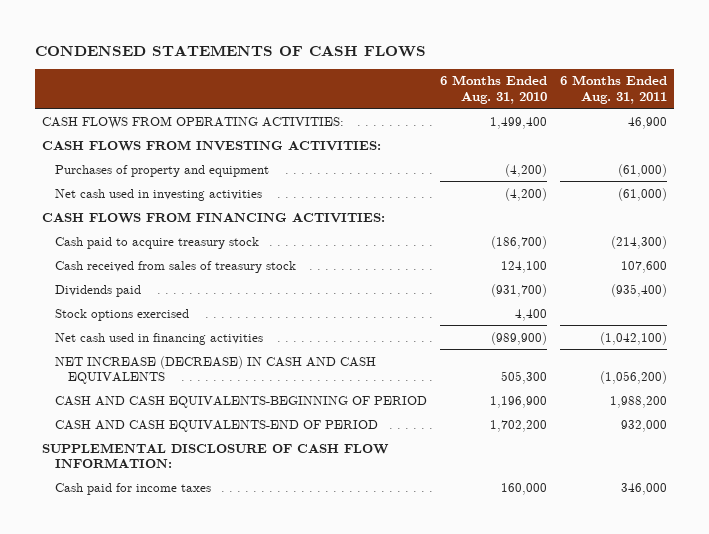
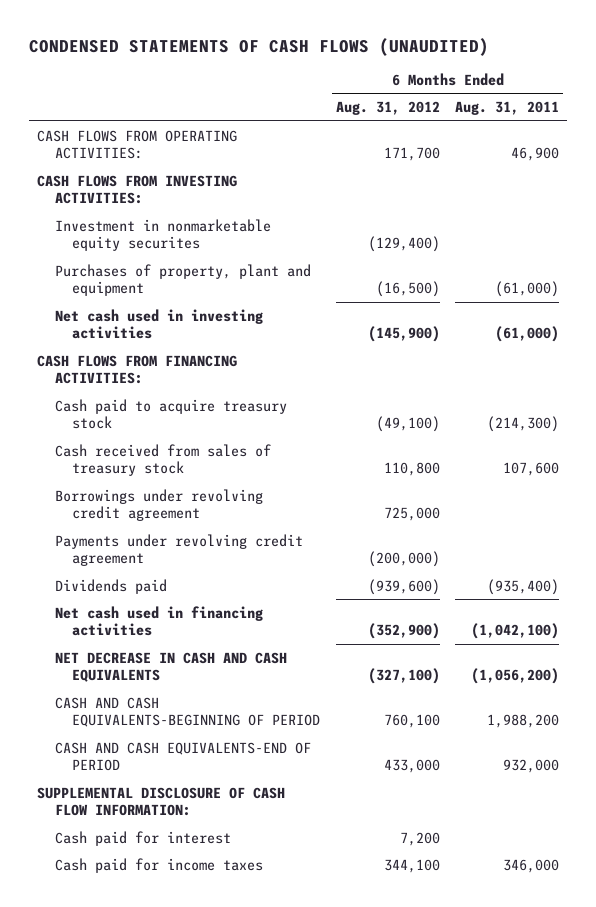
[35,44,427,57] CONDENSED STATEMENTS OF CASH FLOWS -> [29,37,490,56] CONDENSED STATEMENTS OF CASH FLOWS (UNAUDITED)
[439,75,547,104] 6 Months Ended Aug. 31, 2010 -> none
none -> [335,101,440,116] Aug. 31, 2012
none -> [54,218,271,252] Investment in nonmarketable equity securites
[54,164,269,177] Purchases of property and equipment -> [54,263,311,297] Purchases of property, plant and equipment
none -> [54,488,263,522] Borrowings under revolving credit agreement
none -> [54,533,303,567] Payments under revolving credit agreement
[54,308,189,321] Stock options exercised -> none
[54,355,376,384] NET INCREASE (DECREASE) IN CASH AND CASH EQUIVALENTS -> [54,651,287,683] NET DECREASE IN CASH AND CASH EQUIVALENTS
none -> [54,830,231,846] Cash paid for interest

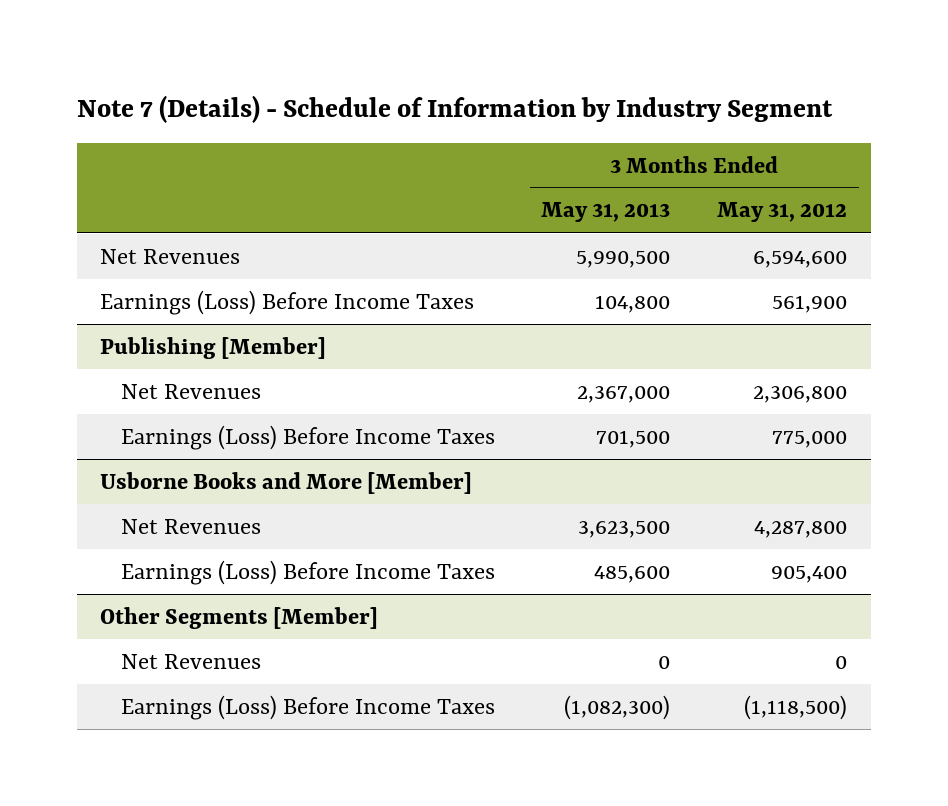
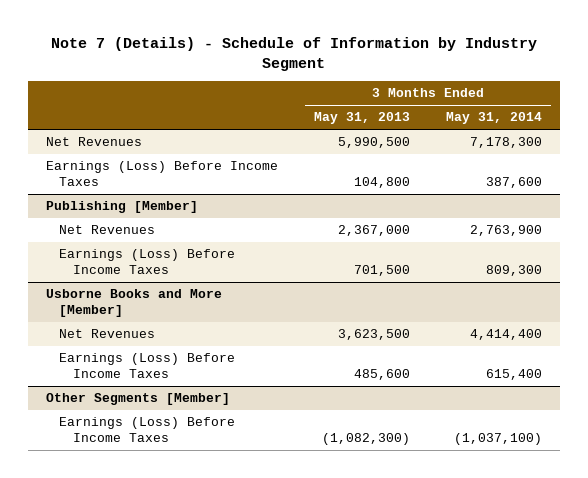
[717,202,848,223] May 31, 2012 -> none
none -> [446,112,543,125] May 31, 2014
[120,653,261,669] Net Revenues -> none

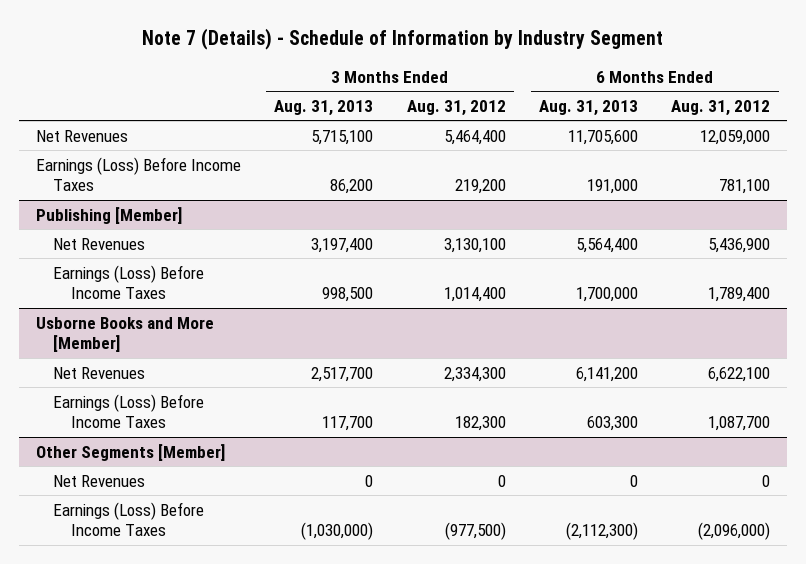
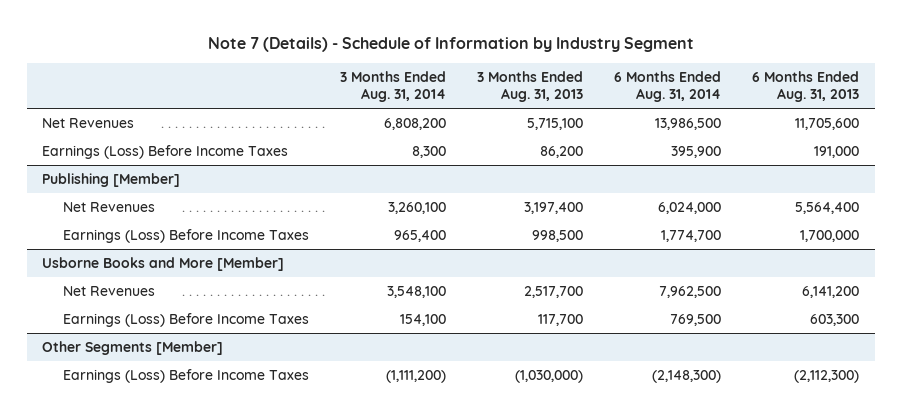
[406,99,506,116] Aug. 31, 2012 -> none
[671,99,771,116] Aug. 31, 2012 -> none
none -> [340,70,447,103] 3 Months Ended Aug. 31, 2014
none -> [614,70,722,103] 6 Months Ended Aug. 31, 2014
[53,474,146,487] Net Revenues -> none

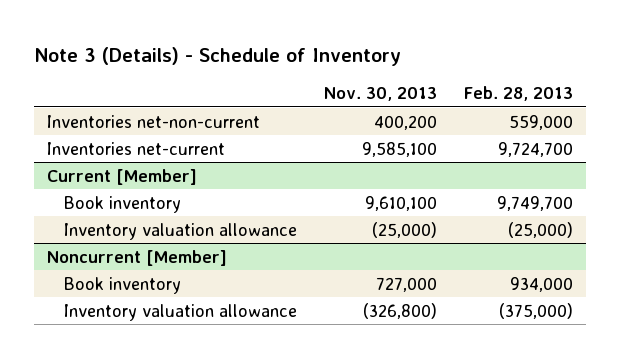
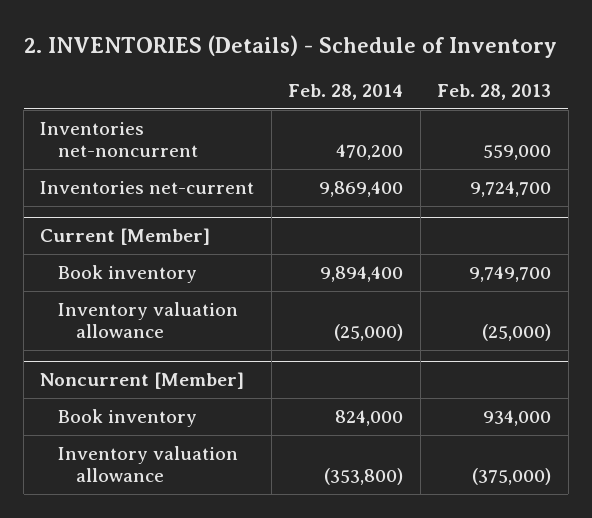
[33,46,401,66] Note 3 (Details) - Schedule of Inventory -> [23,35,557,59] 2. INVENTORIES (Details) - Schedule of Inventory
[323,87,437,102] Nov. 30, 2013 -> none
none -> [288,83,404,100] Feb. 28, 2014
[47,114,261,128] Inventories net-non-current -> [40,121,199,158] Inventories net-noncurrent

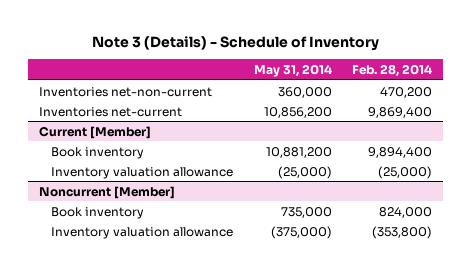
[23,35,557,59] 2. INVENTORIES (Details) - Schedule of Inventory -> [91,36,379,52] Note 3 (Details) - Schedule of Inventory
[437,83,552,100] Feb. 28, 2013 -> none
none -> [253,63,332,77] May 31, 2014
[40,121,199,158] Inventories net-noncurrent -> [38,86,212,97] Inventories net-non-current

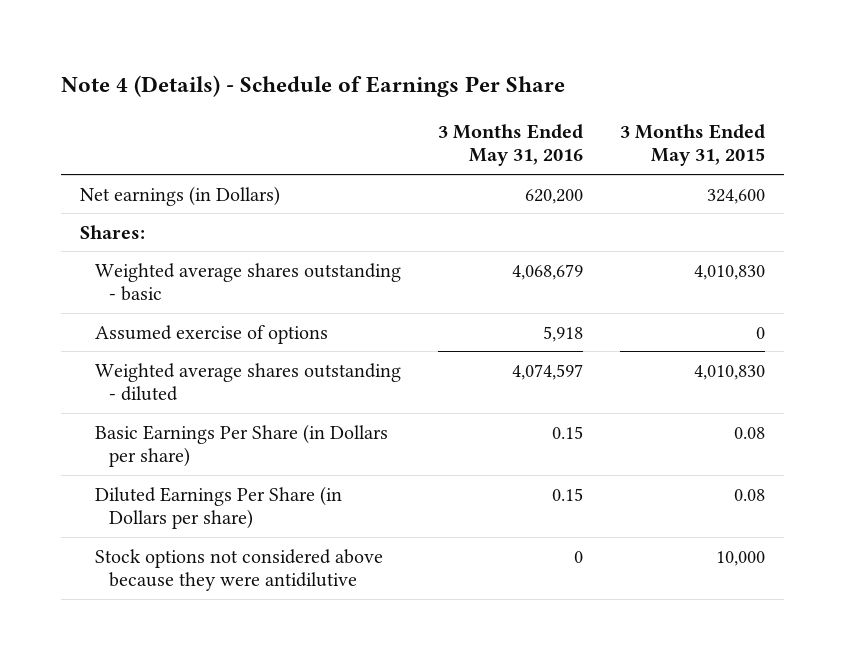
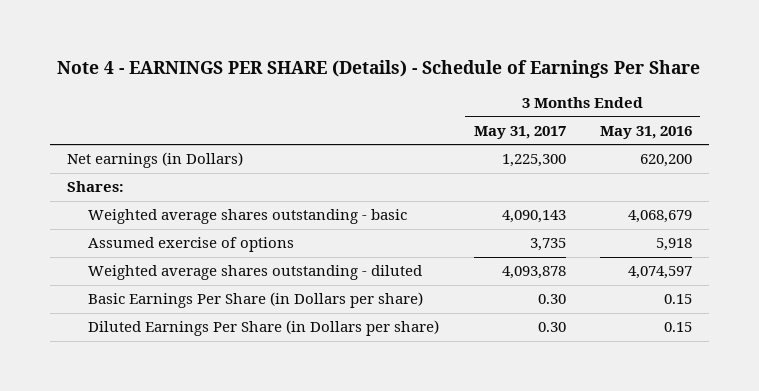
[61,75,566,98] Note 4 (Details) - Schedule of Earnings Per Share -> [57,59,701,78] Note 4 - EARNINGS PER SHARE (Details) - Schedule of Earnings Per Share
[620,123,766,167] 3 Months Ended May 31, 2015 -> none
none -> [473,125,566,139] May 31, 2017
[94,548,383,592] Stock options not considered above because they were antidilutive -> none

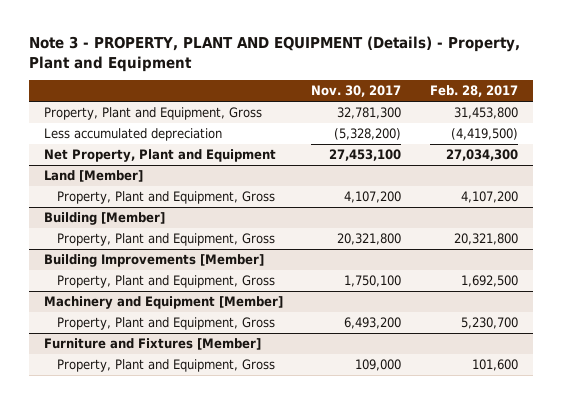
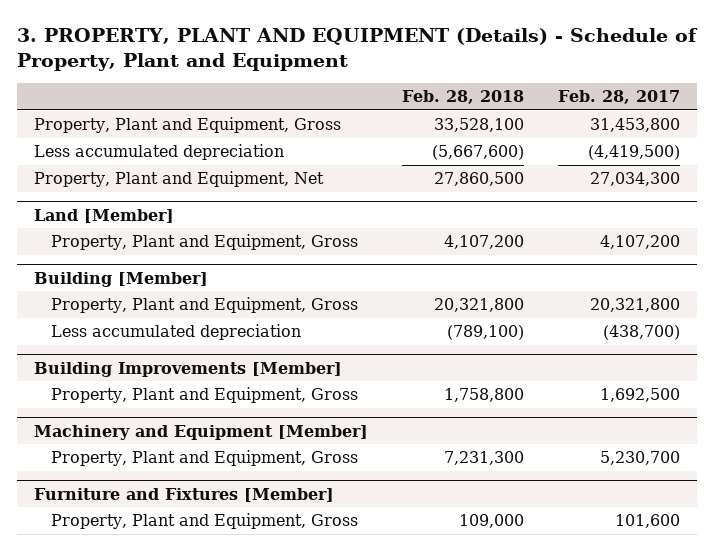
[29,36,521,72] Note 3 - PROPERTY, PLANT AND EQUIPMENT (Details) - Property, Plant and Equipment -> [16,28,698,72] 3. PROPERTY, PLANT AND EQUIPMENT (Details) - Schedule of Property, Plant and Equipment
[311,85,402,98] Nov. 30, 2017 -> none
none -> [401,90,524,105] Feb. 28, 2018
[43,149,276,163] Net Property, Plant and Equipment -> [33,171,324,188] Property, Plant and Equipment, Net
none -> [51,324,302,341] Less accumulated depreciation

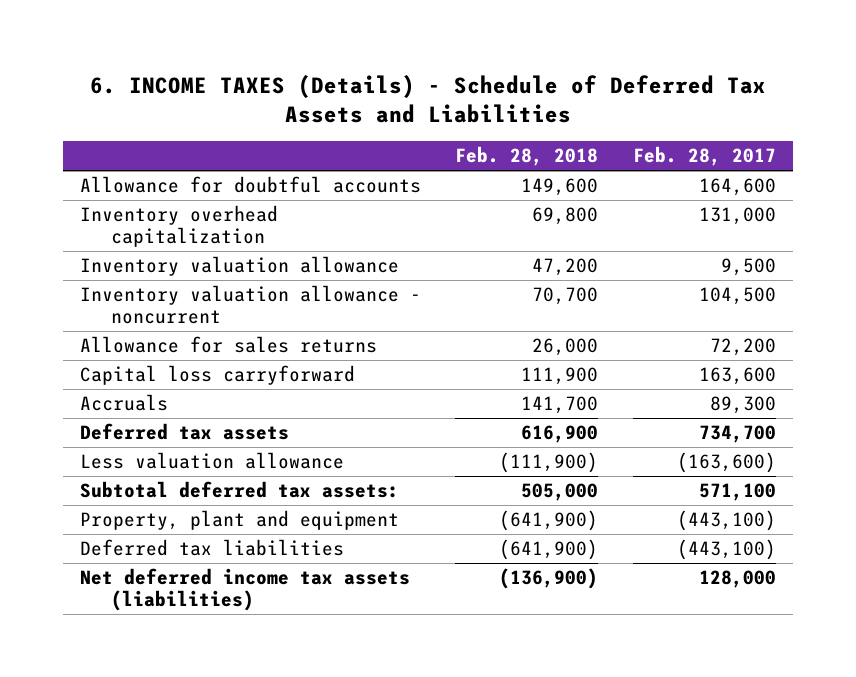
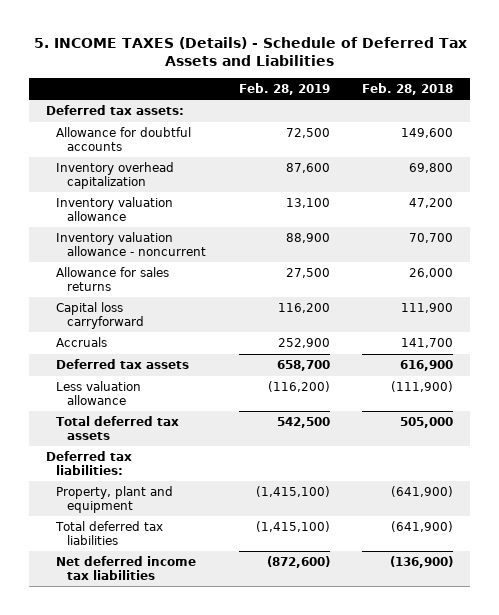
[89,74,766,124] 6. INCOME TAXES (Details) - Schedule of Deferred Tax Assets and Liabilities -> [33,36,467,66] 5. INCOME TAXES (Details) - Schedule of Deferred Tax Assets and Liabilities
[632,146,776,167] Feb. 28, 2017 -> none
none -> [238,82,330,95] Feb. 28, 2019
none -> [45,105,184,116] Deferred tax assets:
[80,481,400,499] Subtotal deferred tax assets: -> [56,416,180,440] Total deferred tax assets
none -> [45,451,132,475] Deferred tax liabilities:
[80,539,345,557] Deferred tax liabilities -> [55,521,164,545] Total deferred tax liabilities
[80,568,411,612] Net deferred income tax assets (liabilities) -> [56,556,197,580] Net deferred income tax liabilities

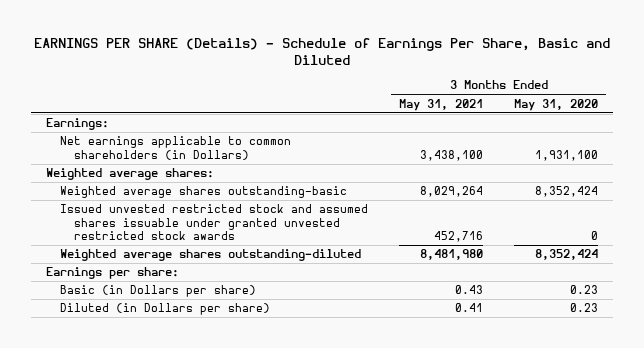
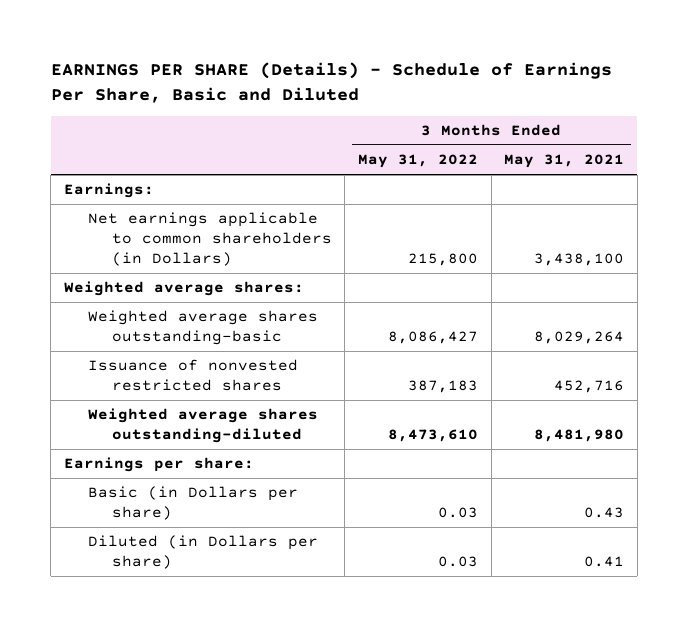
[514,98,599,111] May 31, 2020 -> none
none -> [358,154,479,169] May 31, 2022
[60,204,369,241] Issued unvested restricted stock and assumed shares issuable under granted unvested restricted stock awards -> [87,359,298,392] Issuance of nonvested restricted shares

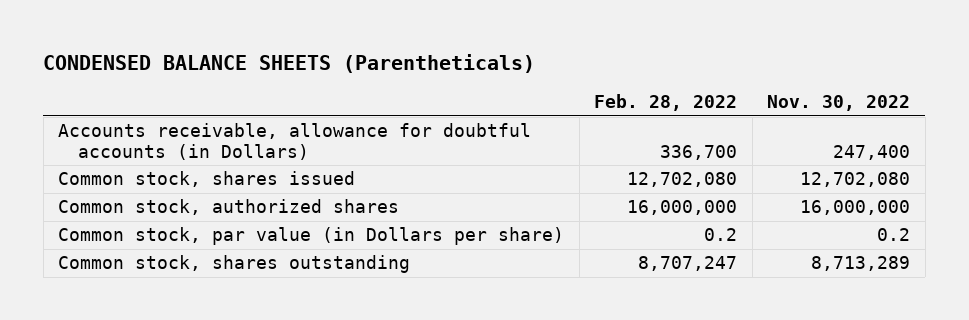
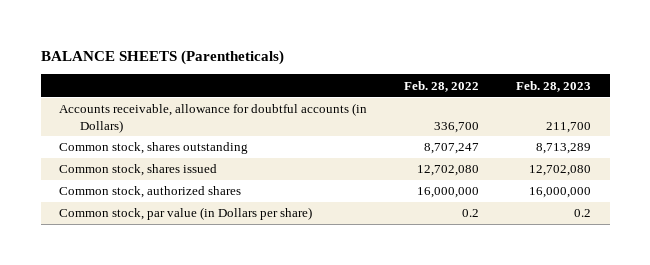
[43,54,536,74] CONDENSED BALANCE SHEETS (Parentheticals) -> [40,50,284,66] BALANCE SHEETS (Parentheticals)
[767,95,911,112] Nov. 30, 2022 -> none
none -> [516,80,592,92] Feb. 28, 2023
[58,255,411,274] Common stock, shares outstanding -> [59,142,249,155] Common stock, shares outstanding

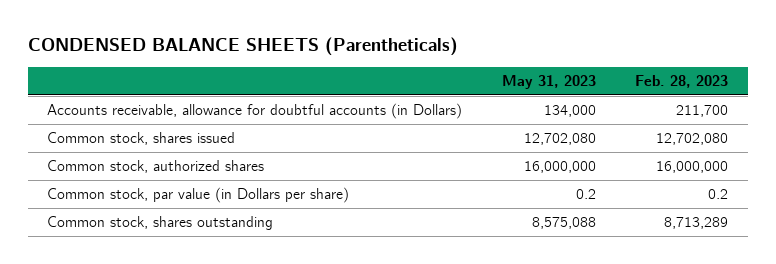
[40,50,284,66] BALANCE SHEETS (Parentheticals) -> [27,37,458,57] CONDENSED BALANCE SHEETS (Parentheticals)
[404,80,480,92] Feb. 28, 2022 -> none
none -> [501,75,596,90] May 31, 2023
[59,142,249,155] Common stock, shares outstanding -> [47,216,274,231] Common stock, shares outstanding

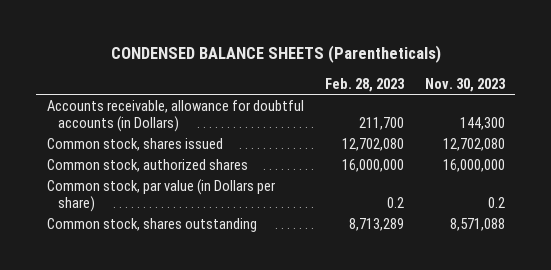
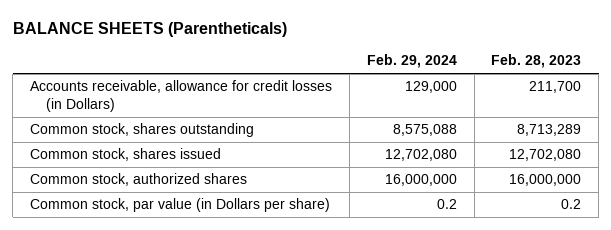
[110,44,441,63] CONDENSED BALANCE SHEETS (Parentheticals) -> [12,22,287,38] BALANCE SHEETS (Parentheticals)
[424,77,506,92] Nov. 30, 2023 -> none
none -> [366,54,457,69] Feb. 29, 2024
[46,99,304,132] Accounts receivable, allowance for doubtful accounts (in Dollars) -> [29,80,332,112] Accounts receivable, allowance for credit losses (in Dollars)
[46,217,257,232] Common stock, shares outstanding -> [29,123,254,138] Common stock, shares outstanding

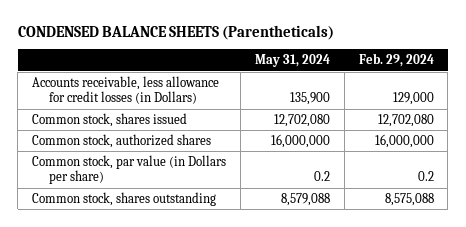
[12,22,287,38] BALANCE SHEETS (Parentheticals) -> [17,25,334,41] CONDENSED BALANCE SHEETS (Parentheticals)
[491,54,582,69] Feb. 28, 2023 -> none
none -> [254,54,330,68] May 31, 2024
[29,80,332,112] Accounts receivable, allowance for credit losses (in Dollars) -> [32,75,220,105] Accounts receivable, less allowance for credit losses (in Dollars)
[29,123,254,138] Common stock, shares outstanding -> [32,191,217,206] Common stock, shares outstanding

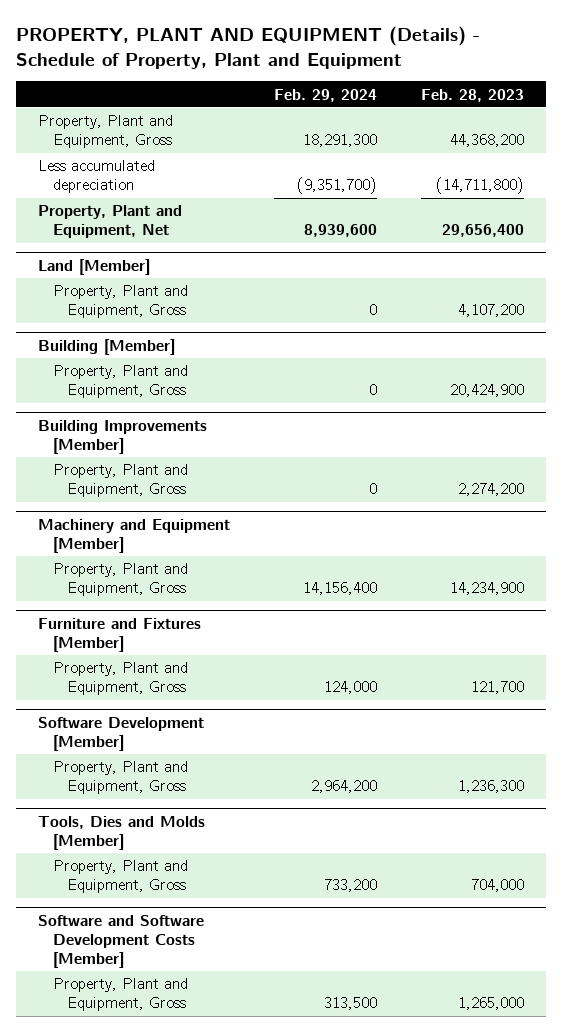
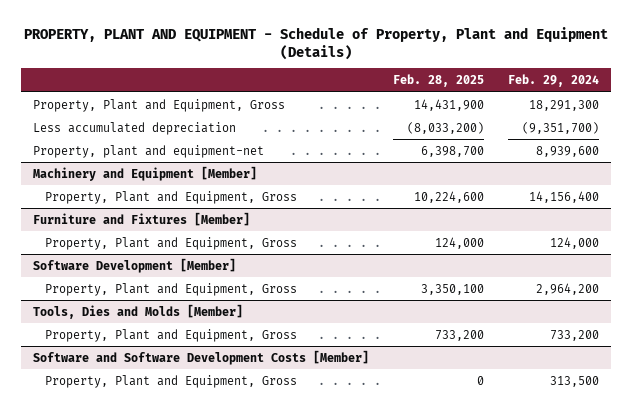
[16,25,481,69] PROPERTY, PLANT AND EQUIPMENT (Details) - Schedule of Property, Plant and Equipment -> [23,26,608,60] PROPERTY, PLANT AND EQUIPMENT - Schedule of Property, Plant and Equipment (Details)
[420,88,524,102] Feb. 28, 2023 -> none
none -> [392,74,484,88] Feb. 28, 2025
[38,258,151,275] Land [Member] -> none
[52,285,188,319] Property, Plant and Equipment, Gross -> none
[38,338,176,355] Building [Member] -> none
[52,365,188,399] Property, Plant and Equipment, Gross -> none
[38,419,208,454] Building Improvements [Member] -> none
[52,464,188,498] Property, Plant and Equipment, Gross -> none
[38,205,183,239] Property, Plant and Equipment, Net -> [32,144,264,158] Property, plant and equipment-net

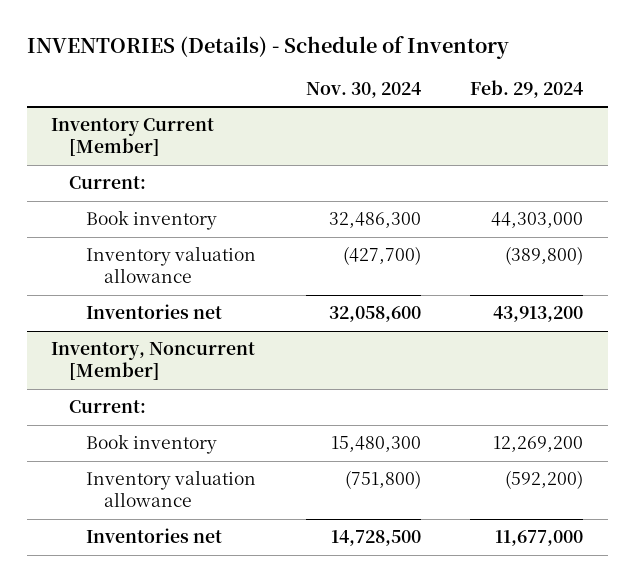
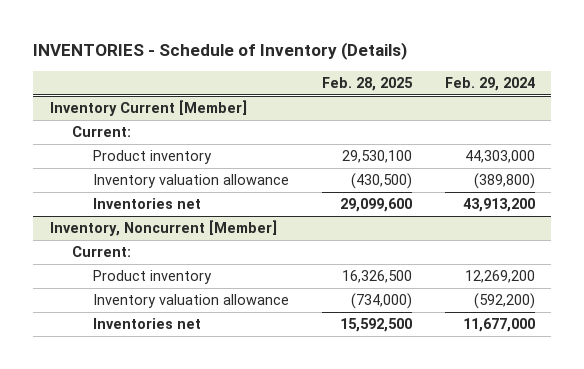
[26,36,509,60] INVENTORIES (Details) - Schedule of Inventory -> [33,42,408,61] INVENTORIES - Schedule of Inventory (Details)
[305,81,421,98] Nov. 30, 2024 -> none
none -> [322,76,414,91] Feb. 28, 2025
[86,210,218,231] Book inventory -> [93,150,213,165] Product inventory
[86,434,218,455] Book inventory -> [93,270,213,285] Product inventory

